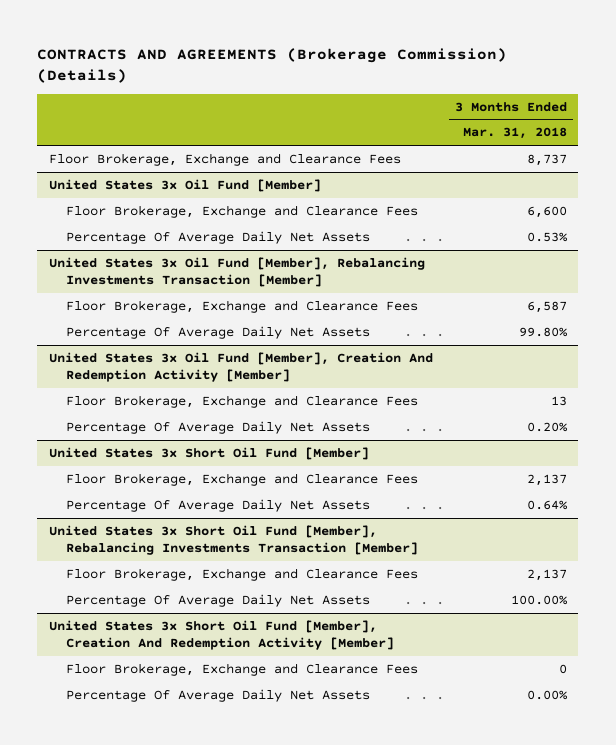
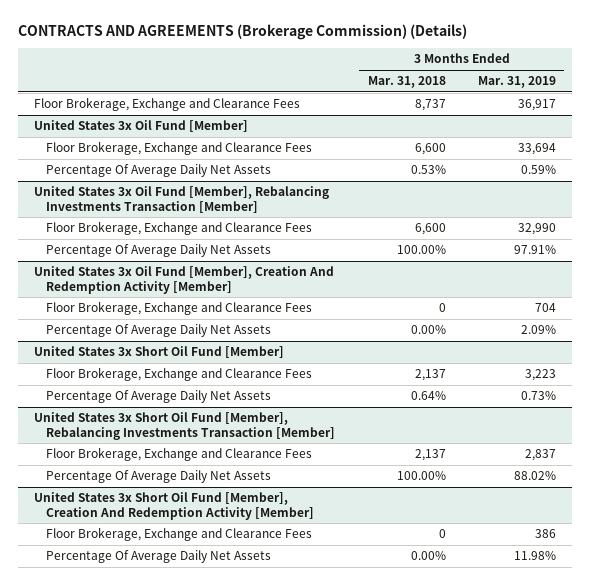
none -> [478,76,557,89] Mar. 31, 2019
[527,300,568,313] 6,587 -> [414,223,446,236] 6,600
[519,326,569,337] 99.80% -> [396,245,446,255] 100.00%
[551,395,568,406] 13 -> [438,303,446,313] 0
[527,421,569,432] 0.20% -> [410,325,446,335] 0.00%

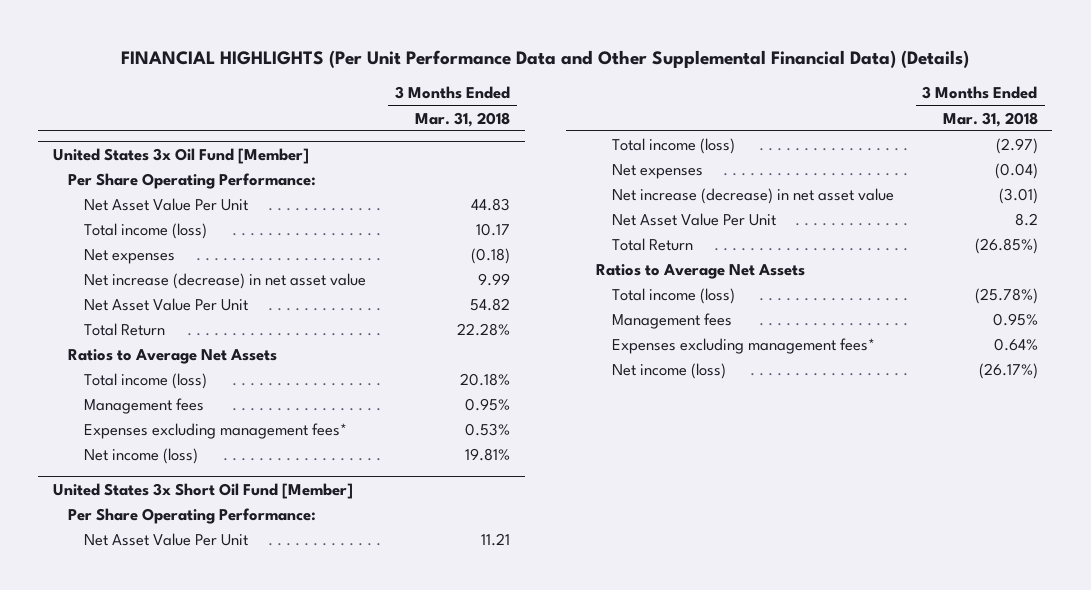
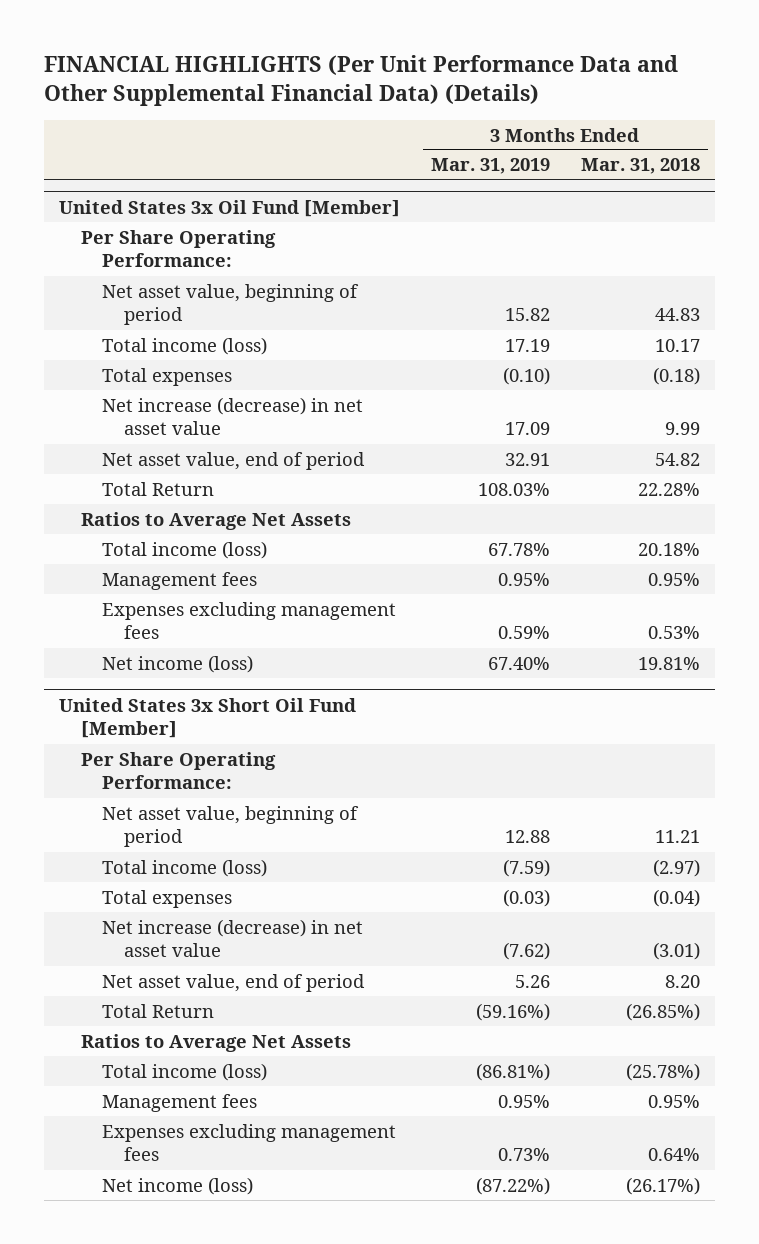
none -> [430,158,550,175] Mar. 31, 2019
[84,198,249,212] Net Asset Value Per Unit -> [102,283,360,326] Net asset value, beginning of period
[84,249,176,265] Net expenses -> [102,367,233,386] Total expenses
[84,298,249,312] Net Asset Value Per Unit -> [102,451,366,470] Net asset value, end of period
[84,423,348,440] Expenses excluding management fees* -> [102,601,397,640] Expenses excluding management fees
[84,533,249,547] Net Asset Value Per Unit -> [102,805,360,848] Net asset value, beginning of period
[611,164,703,180] Net expenses -> [102,889,233,908] Total expenses
[611,213,776,227] Net Asset Value Per Unit -> [102,973,366,992] Net asset value, end of period
[1014,213,1038,227] 8.2 -> [664,974,700,988] 8.20
[611,338,875,355] Expenses excluding management fees* -> [102,1123,397,1162] Expenses excluding management fees

